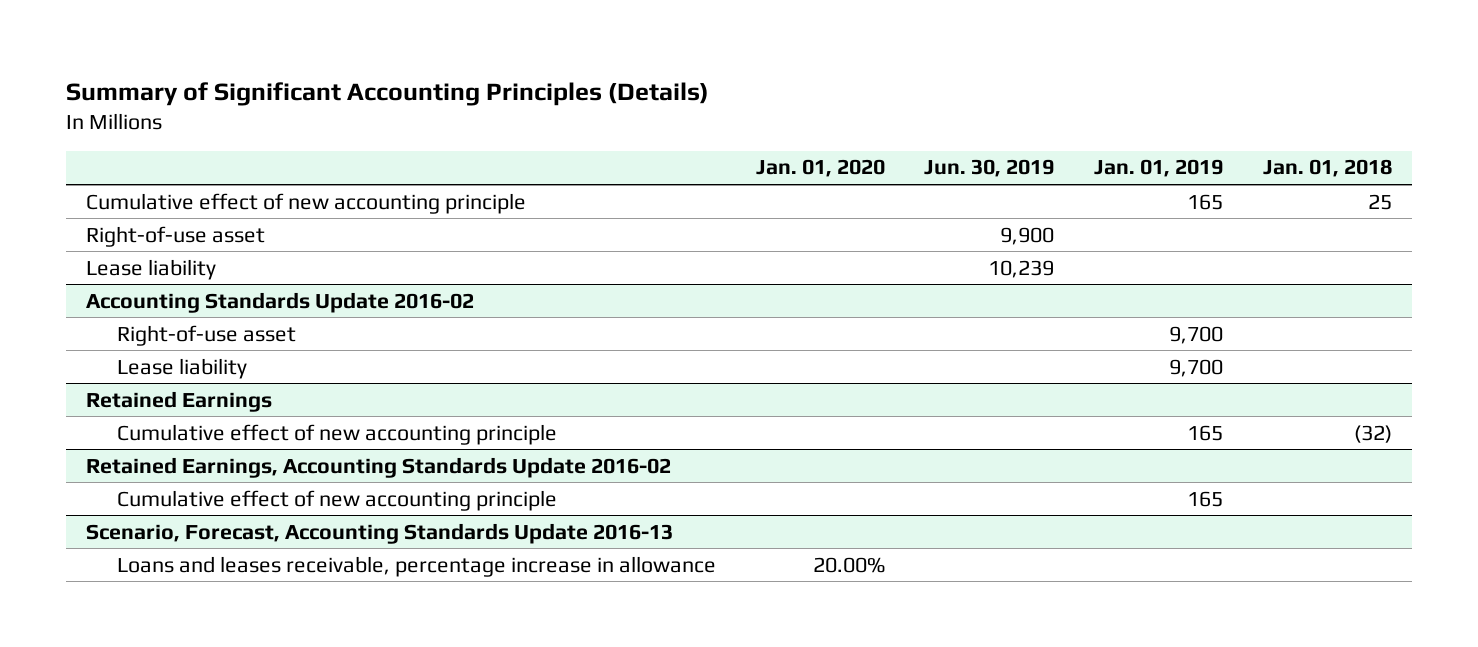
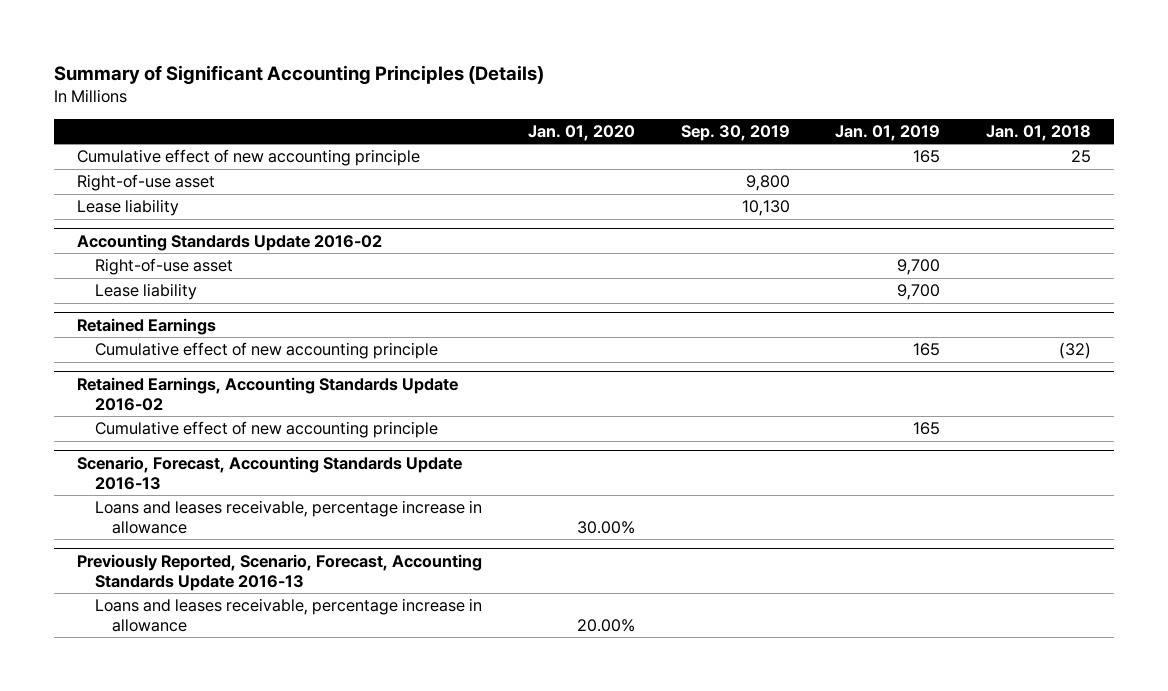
[924,159,1055,178] Jun. 30, 2019 -> none
none -> [680,124,790,141] Sep. 30, 2019
[812,556,885,573] 20.00% -> [576,520,635,534] 30.00%
none -> [77,554,483,591] Previously Reported, Scenario, Forecast, Accounting Standards Update 2016-13
none -> [94,598,482,632] Loans and leases receivable, percentage increase in allowance

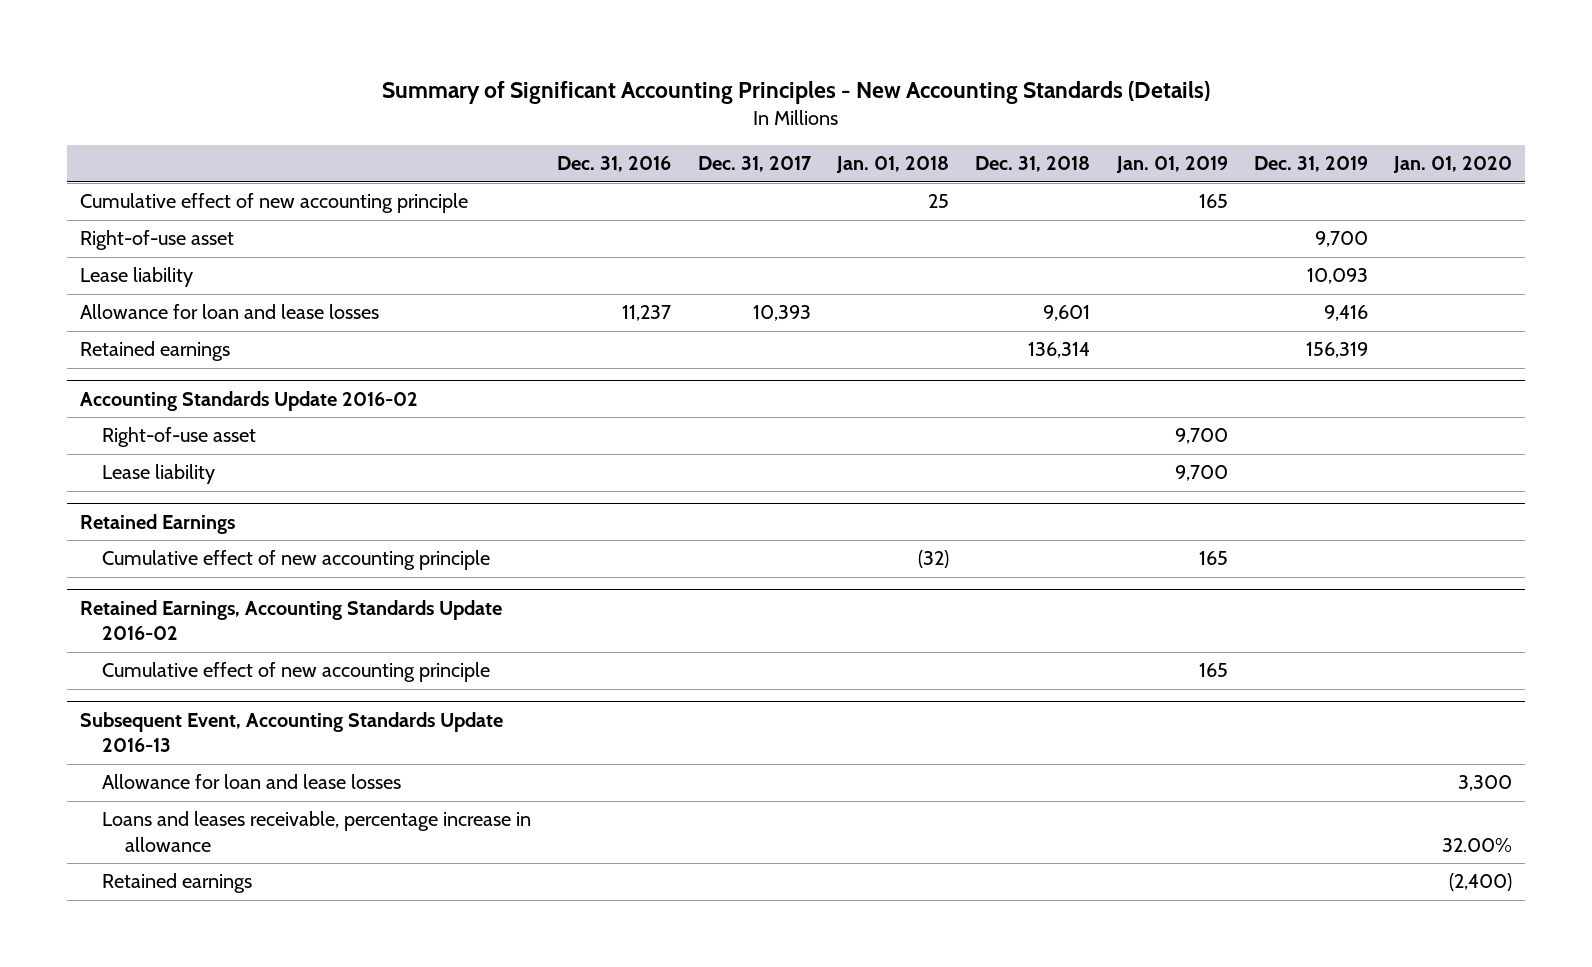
[54,64,545,84] Summary of Significant Accounting Principles (Details) -> [381,80,1210,104] Summary of Significant Accounting Principles - New Accounting Standards (Details)
[680,124,790,141] Sep. 30, 2019 -> none
none -> [557,156,672,173] Dec. 31, 2016
none -> [697,156,812,173] Dec. 31, 2017
none -> [975,156,1091,173] Dec. 31, 2018
none -> [1253,156,1368,173] Dec. 31, 2019
none -> [79,304,379,320] Allowance for loan and lease losses
none -> [79,341,230,362] Retained earnings
[77,554,483,591] Previously Reported, Scenario, Forecast, Accounting Standards Update 2016-13 -> none
[94,598,482,632] Loans and leases receivable, percentage increase in allowance -> none
[77,456,463,490] Scenario, Forecast, Accounting Standards Update 2016-13 -> [79,712,503,753] Subsequent Event, Accounting Standards Update 2016-13
none -> [102,774,402,790] Allowance for loan and lease losses
[576,520,635,534] 30.00% -> [1442,837,1513,852] 32.00%
none -> [102,873,253,894] Retained earnings

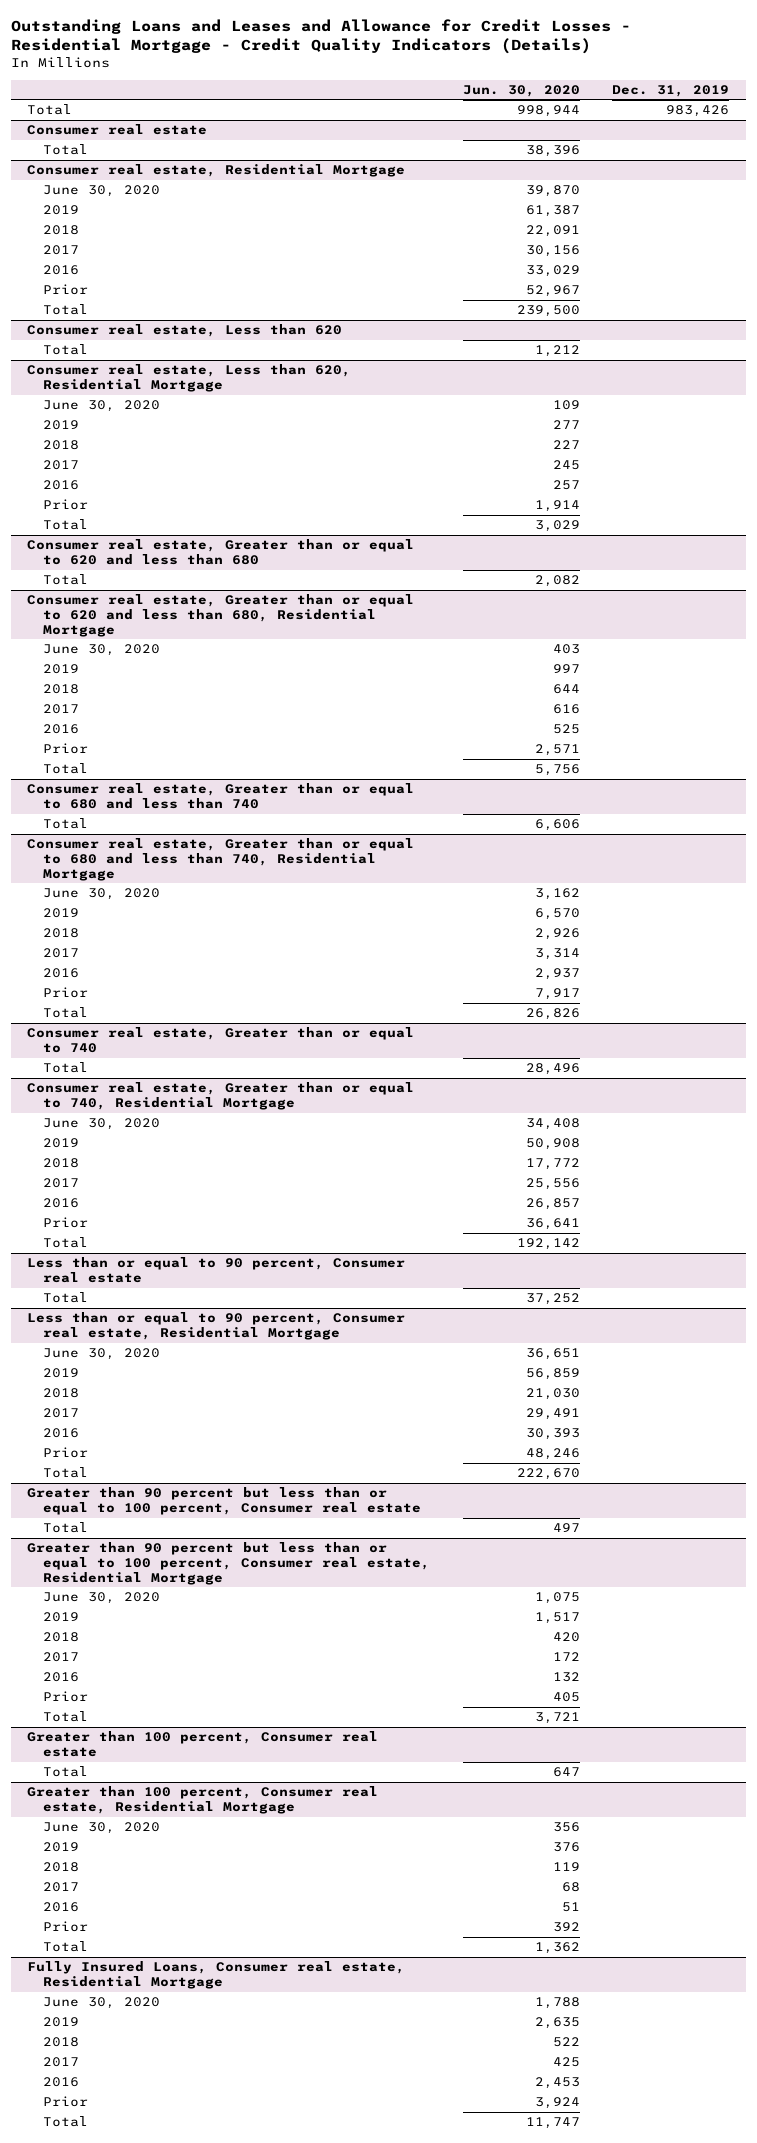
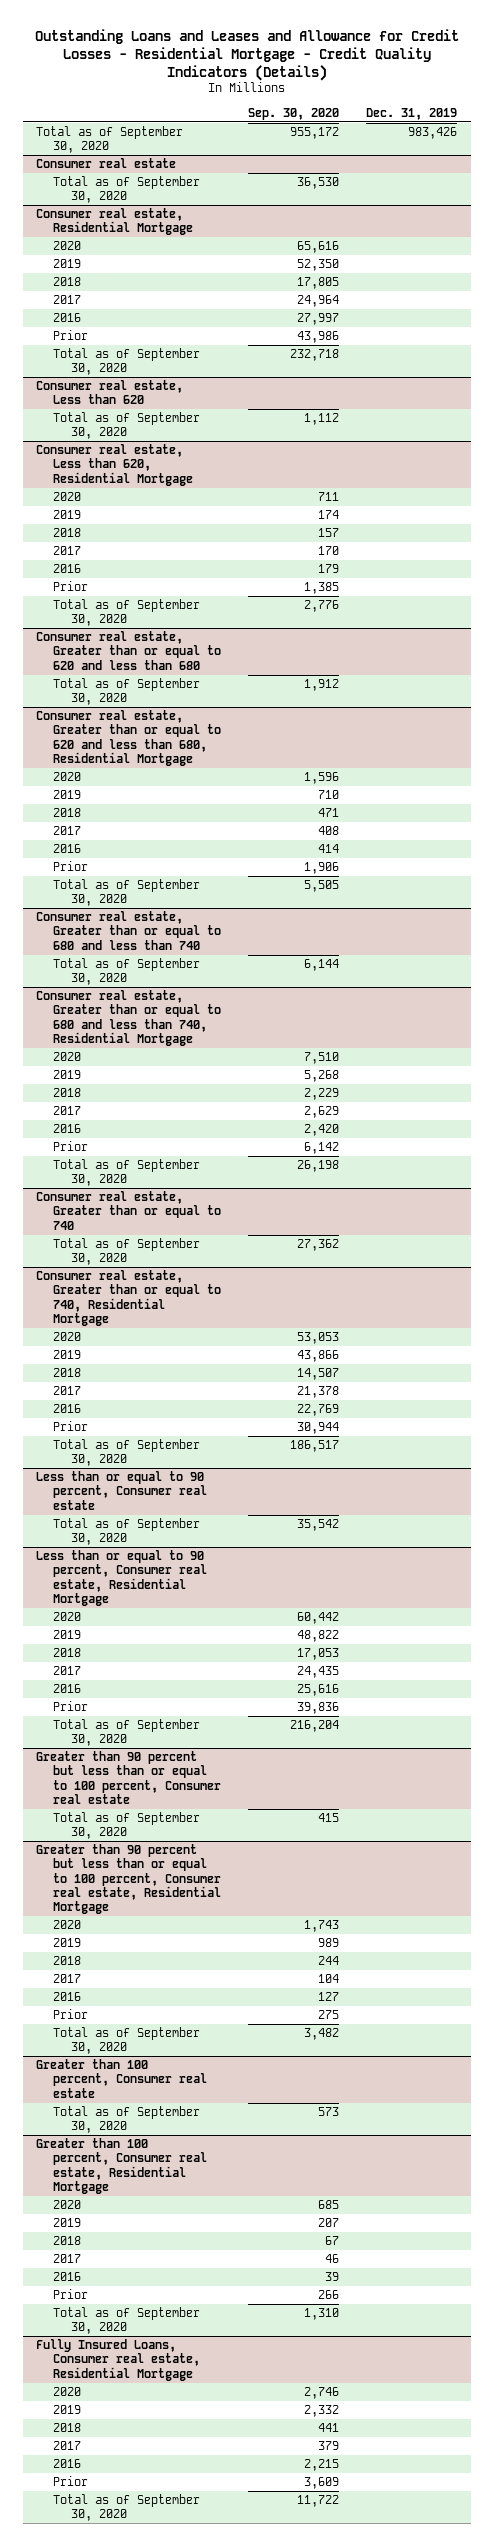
[462,84,580,97] Jun. 30, 2020 -> none
none -> [248,107,340,120] Sep. 30, 2020
[27,104,73,116] Total -> [36,126,184,154] Total as of September 30, 2020
[43,144,89,156] Total -> [53,176,201,204] Total as of September 30, 2020
[43,185,161,198] June 30, 2020 -> [53,241,82,251] 2020
[43,304,89,316] Total -> [53,348,201,376] Total as of September 30, 2020
[43,344,89,356] Total -> [53,412,201,440] Total as of September 30, 2020
[43,400,161,413] June 30, 2020 -> [53,492,82,502] 2020
[43,519,89,531] Total -> [53,599,201,627] Total as of September 30, 2020
[43,574,89,586] Total -> [53,678,201,706] Total as of September 30, 2020
[43,644,161,657] June 30, 2020 -> [53,772,82,782] 2020
[43,763,89,775] Total -> [53,879,201,907] Total as of September 30, 2020
[43,818,89,830] Total -> [53,958,201,986] Total as of September 30, 2020
[43,888,161,901] June 30, 2020 -> [53,1052,82,1062] 2020
[43,1007,89,1019] Total -> [53,1159,201,1187] Total as of September 30, 2020
[43,1062,89,1074] Total -> [53,1238,201,1266] Total as of September 30, 2020
[43,1118,161,1131] June 30, 2020 -> [53,1332,82,1342] 2020
[43,1237,89,1249] Total -> [53,1439,201,1467] Total as of September 30, 2020
[43,1292,89,1304] Total -> [53,1518,201,1546] Total as of September 30, 2020
[43,1348,161,1361] June 30, 2020 -> [53,1612,82,1622] 2020
[43,1467,89,1479] Total -> [53,1719,201,1747] Total as of September 30, 2020
[43,1522,89,1534] Total -> [53,1812,201,1840] Total as of September 30, 2020
[43,1592,161,1605] June 30, 2020 -> [53,1920,82,1930] 2020
[43,1711,89,1723] Total -> [53,2027,201,2055] Total as of September 30, 2020
[43,1766,89,1778] Total -> [53,2106,201,2134] Total as of September 30, 2020
[43,1822,161,1835] June 30, 2020 -> [53,2200,82,2210] 2020
[43,1941,89,1953] Total -> [53,2307,201,2335] Total as of September 30, 2020
[43,1997,161,2010] June 30, 2020 -> [53,2387,82,2397] 2020
[43,2116,89,2128] Total -> [53,2494,201,2522] Total as of September 30, 2020

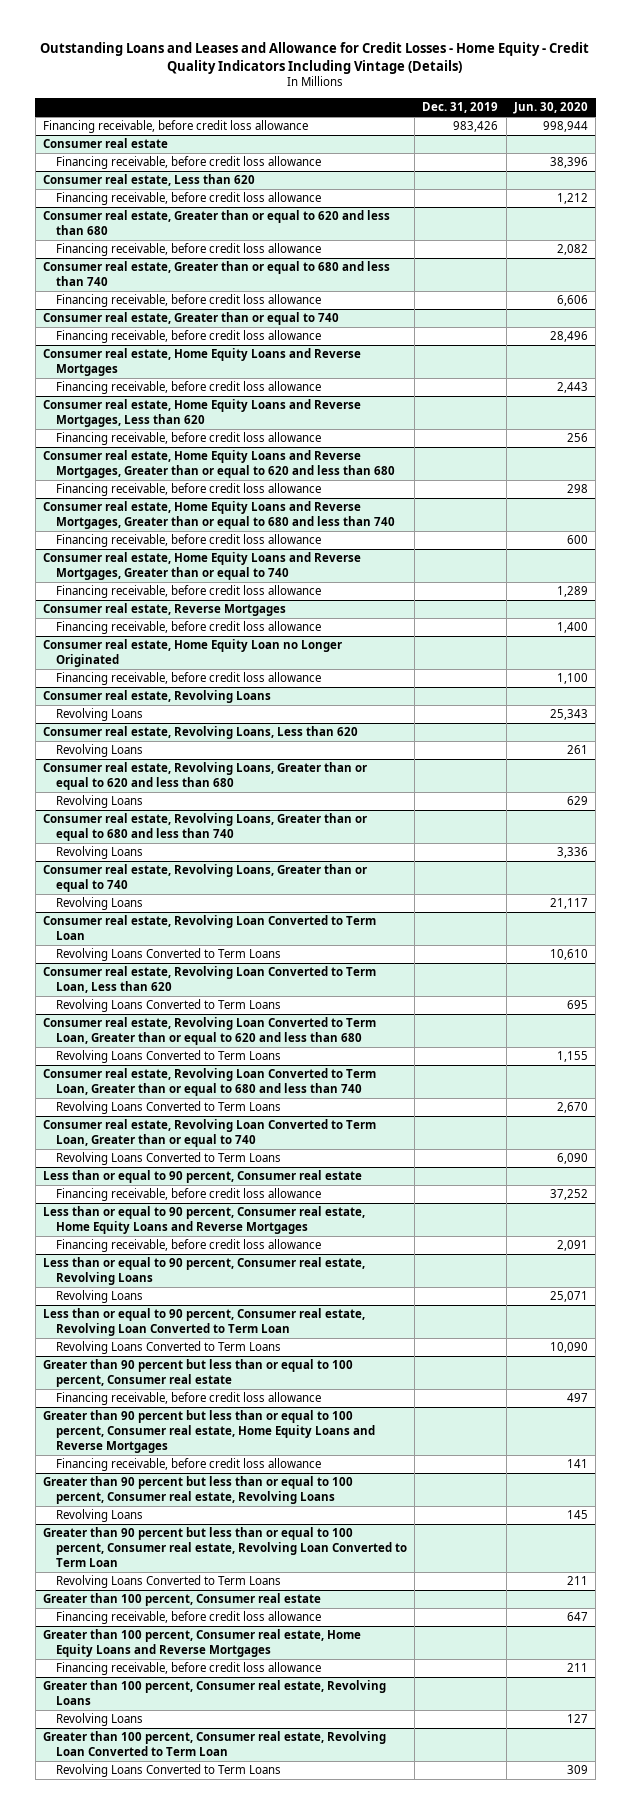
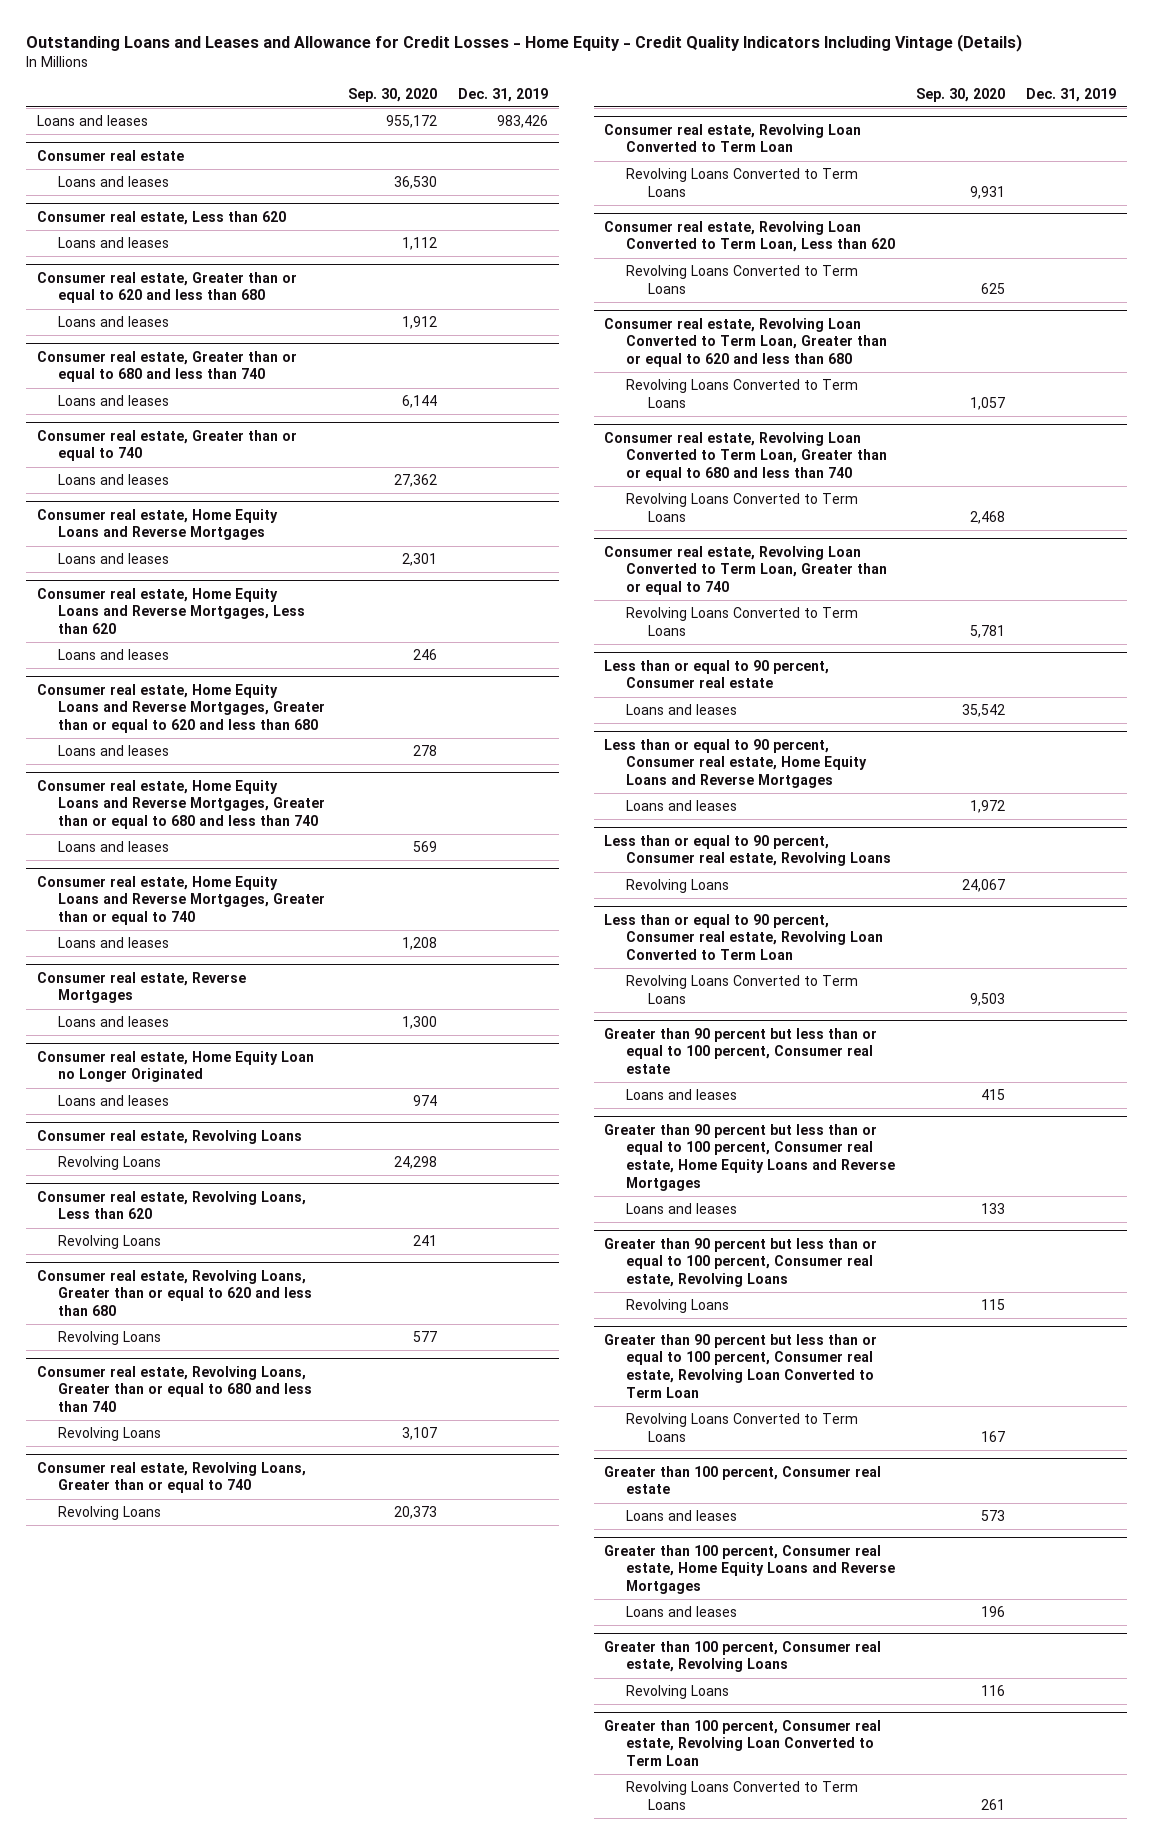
[512,102,588,115] Jun. 30, 2020 -> none
none -> [348,87,438,102] Sep. 30, 2020
[43,120,309,134] Financing receivable, before credit loss allowance -> [36,115,148,127] Loans and leases
[55,156,321,170] Financing receivable, before credit loss allowance -> [58,176,170,188] Loans and leases
[55,192,321,206] Financing receivable, before credit loss allowance -> [58,237,170,249] Loans and leases
[55,243,321,257] Financing receivable, before credit loss allowance -> [58,316,170,328] Loans and leases
[55,294,321,308] Financing receivable, before credit loss allowance -> [58,395,170,407] Loans and leases
[55,330,321,344] Financing receivable, before credit loss allowance -> [58,474,170,486] Loans and leases
[55,381,321,395] Financing receivable, before credit loss allowance -> [58,553,170,565] Loans and leases
[55,432,321,446] Financing receivable, before credit loss allowance -> [58,649,170,661] Loans and leases
[55,483,321,497] Financing receivable, before credit loss allowance -> [58,745,170,757] Loans and leases
[55,534,321,548] Financing receivable, before credit loss allowance -> [58,841,170,853] Loans and leases
[55,585,321,599] Financing receivable, before credit loss allowance -> [58,937,170,949] Loans and leases
[55,621,321,635] Financing receivable, before credit loss allowance -> [58,1016,170,1028] Loans and leases
[55,672,321,686] Financing receivable, before credit loss allowance -> [58,1095,170,1107] Loans and leases
[55,1188,321,1202] Financing receivable, before credit loss allowance -> [626,704,738,716] Loans and leases
[55,1239,321,1253] Financing receivable, before credit loss allowance -> [626,800,738,812] Loans and leases
[55,1392,321,1406] Financing receivable, before credit loss allowance -> [626,1089,738,1101] Loans and leases
[55,1458,321,1472] Financing receivable, before credit loss allowance -> [626,1203,738,1215] Loans and leases
[55,1611,321,1625] Financing receivable, before credit loss allowance -> [626,1510,738,1522] Loans and leases
[55,1662,321,1676] Financing receivable, before credit loss allowance -> [626,1606,738,1618] Loans and leases

